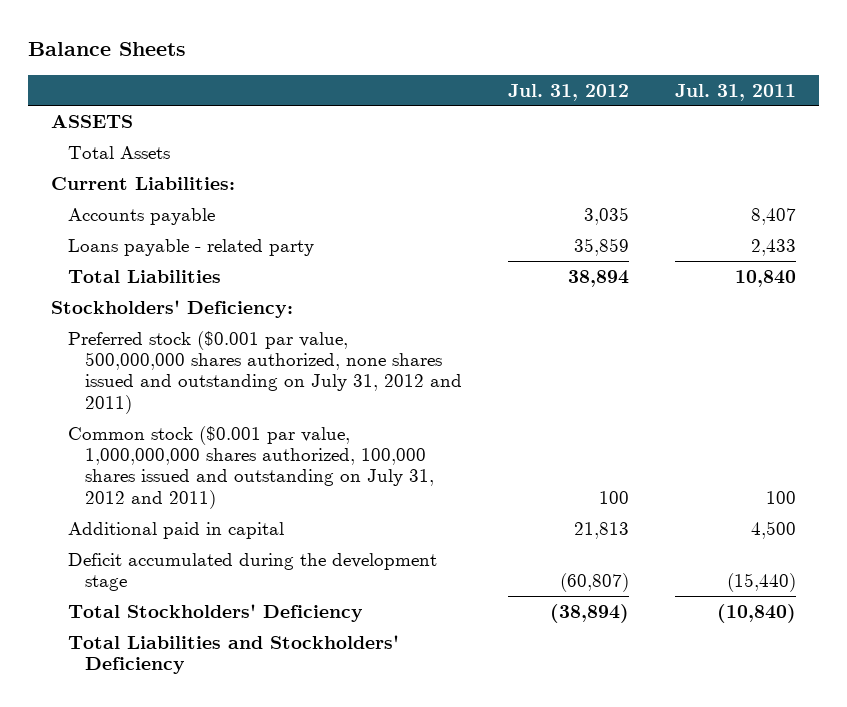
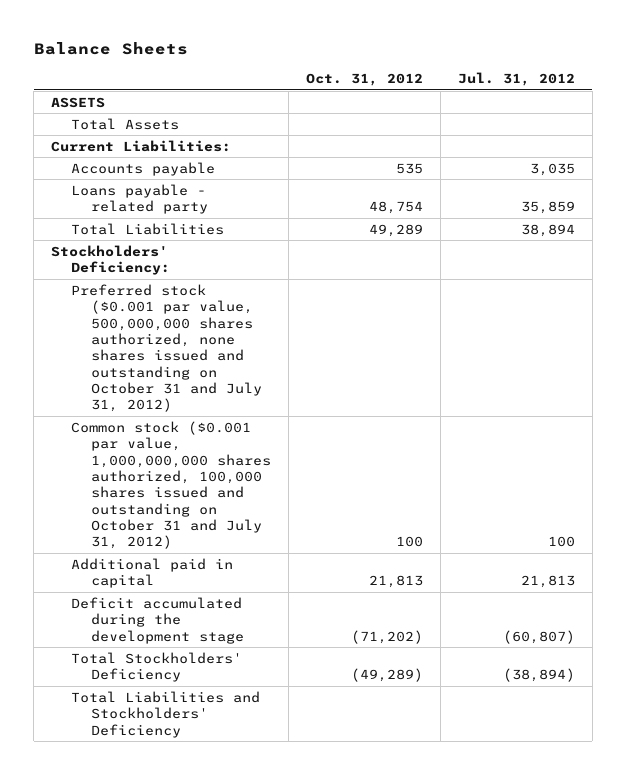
[675,83,797,101] Jul. 31, 2011 -> none
none -> [305,73,423,87] Oct. 31, 2012
[67,330,462,414] Preferred stock ($0.001 par value, 500,000,000 shares authorized, none shares issued and outstanding on July 31, 2012 and 2011) -> [71,283,262,413] Preferred stock ($0.001 par value, 500,000,000 shares authorized, none shares issued and outstanding on October 31 and July 31, 2012)
[67,425,434,509] Common stock ($0.001 par value, 1,000,000,000 shares authorized, 100,000 shares issued and outstanding on July 31, 2012 and 2011) -> [71,420,271,550] Common stock ($0.001 par value, 1,000,000,000 shares authorized, 100,000 shares issued and outstanding on October 31 and July 31, 2012)

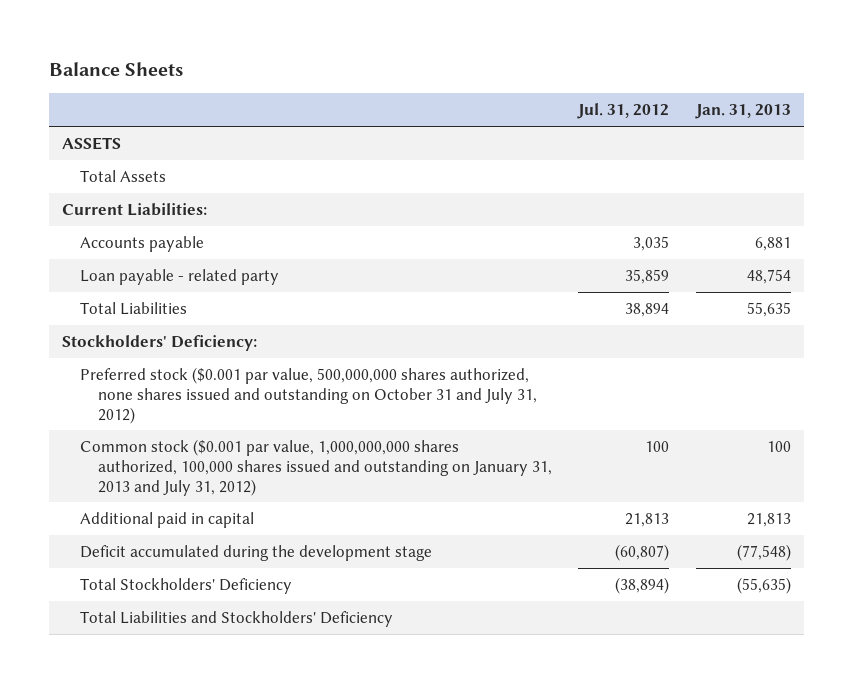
[305,73,423,87] Oct. 31, 2012 -> none
none -> [694,104,791,120] Jan. 31, 2013
[71,183,208,215] Loans payable - related party -> [80,269,280,286] Loan payable - related party
[71,420,271,550] Common stock ($0.001 par value, 1,000,000,000 shares authorized, 100,000 shares issued and outstanding on October 31 and July 31, 2012) -> [80,439,553,496] Common stock ($0.001 par value, 1,000,000,000 shares authorized, 100,000 shares issued and outstanding on January 31, 2013 and July 31, 2012)

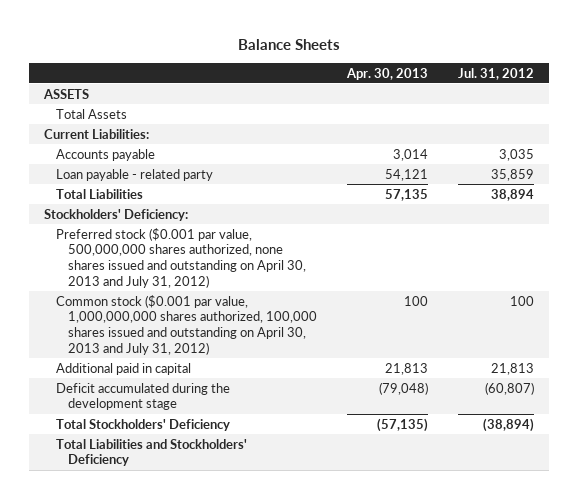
[694,104,791,120] Jan. 31, 2013 -> none
none -> [346,67,429,80] Apr. 30, 2013
[80,367,538,424] Preferred stock ($0.001 par value, 500,000,000 shares authorized, none shares issued and outstanding on October 31 and July 31, 2012) -> [56,227,307,289] Preferred stock ($0.001 par value, 500,000,000 shares authorized, none shares issued and outstanding on April 30, 2013 and July 31, 2012)
[80,439,553,496] Common stock ($0.001 par value, 1,000,000,000 shares authorized, 100,000 shares issued and outstanding on January 31, 2013 and July 31, 2012) -> [56,294,318,356] Common stock ($0.001 par value, 1,000,000,000 shares authorized, 100,000 shares issued and outstanding on April 30, 2013 and July 31, 2012)

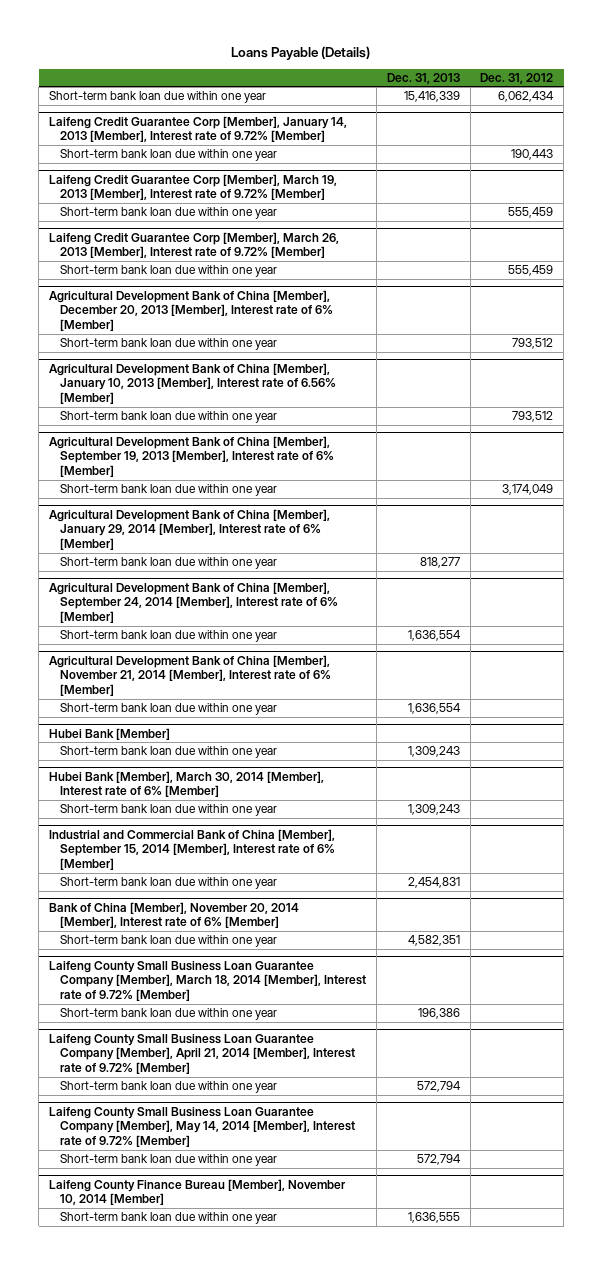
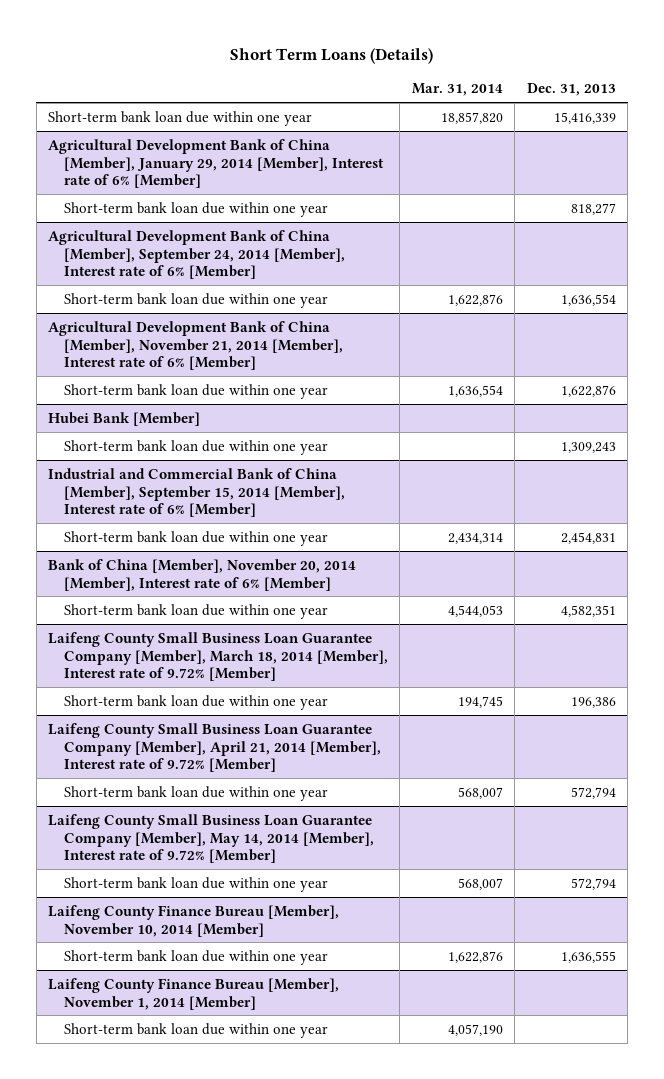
[231,45,371,60] Loans Payable (Details) -> [230,47,434,64] Short Term Loans (Details)
[480,72,554,84] Dec. 31, 2012 -> none
none -> [411,83,503,97] Mar. 31, 2014
[48,115,347,143] Laifeng Credit Guarantee Corp [Member], January 14, 2013 [Member], Interest rate of 9.72% [Member] -> none
[60,149,278,162] Short-term bank loan due within one year -> none
[48,173,337,201] Laifeng Credit Guarantee Corp [Member], March 19, 2013 [Member], Interest rate of 9.72% [Member] -> none
[60,207,278,220] Short-term bank loan due within one year -> none
[48,231,339,259] Laifeng Credit Guarantee Corp [Member], March 26, 2013 [Member], Interest rate of 9.72% [Member] -> none
[60,265,278,278] Short-term bank loan due within one year -> none
[48,289,334,332] Agricultural Development Bank of China [Member], December 20, 2013 [Member], Interest rate of 6% [Member] -> none
[60,338,278,351] Short-term bank loan due within one year -> none
[48,362,337,405] Agricultural Development Bank of China [Member], January 10, 2013 [Member], Interest rate of 6.56% [Member] -> none
[60,411,278,424] Short-term bank loan due within one year -> none
[48,435,335,478] Agricultural Development Bank of China [Member], September 19, 2013 [Member], Interest rate of 6% [Member] -> none
[60,484,278,497] Short-term bank loan due within one year -> none
[407,703,461,715] 1,636,554 -> [560,384,616,397] 1,622,876
[48,770,324,798] Hubei Bank [Member], March 30, 2014 [Member], Interest rate of 6% [Member] -> none
[60,804,278,817] Short-term bank loan due within one year -> none
none -> [48,977,340,1010] Laifeng County Finance Bureau [Member], November 1, 2014 [Member]
none -> [63,1022,328,1038] Short-term bank loan due within one year

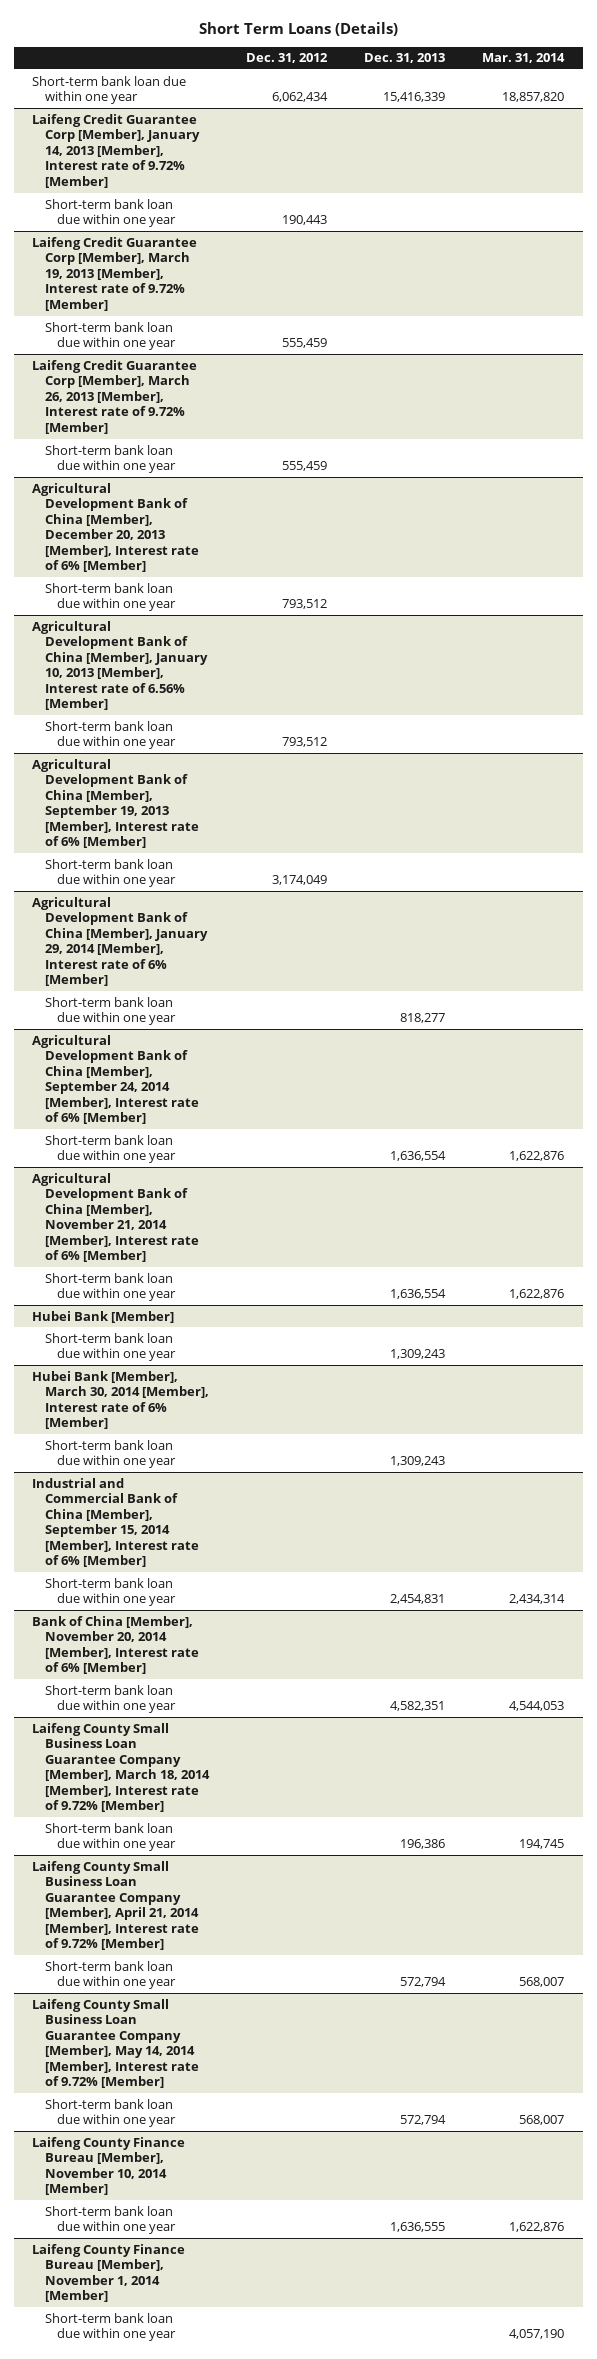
none -> [245,53,328,64] Dec. 31, 2012
none -> [32,113,200,188] Laifeng Credit Guarantee Corp [Member], January 14, 2013 [Member], Interest rate of 9.72% [Member]
none -> [44,198,176,228] Short-term bank loan due within one year
none -> [32,236,198,311] Laifeng Credit Guarantee Corp [Member], March 19, 2013 [Member], Interest rate of 9.72% [Member]
none -> [44,321,176,351] Short-term bank loan due within one year
none -> [32,359,198,434] Laifeng Credit Guarantee Corp [Member], March 26, 2013 [Member], Interest rate of 9.72% [Member]
none -> [44,444,176,474] Short-term bank loan due within one year
none -> [32,482,199,573] Agricultural Development Bank of China [Member], December 20, 2013 [Member], Interest rate of 6% [Member]
none -> [44,582,176,612] Short-term bank loan due within one year
none -> [32,620,208,711] Agricultural Development Bank of China [Member], January 10, 2013 [Member], Interest rate of 6.56% [Member]
none -> [44,720,176,750] Short-term bank loan due within one year
none -> [32,758,199,849] Agricultural Development Bank of China [Member], September 19, 2013 [Member], Interest rate of 6% [Member]
none -> [44,858,176,888] Short-term bank loan due within one year
[447,384,503,397] 1,636,554 -> [509,1289,565,1300] 1,622,876
[560,384,616,397] 1,622,876 -> [390,1289,447,1300] 1,636,554
none -> [32,1370,209,1430] Hubei Bank [Member], March 30, 2014 [Member], Interest rate of 6% [Member]
none -> [44,1439,176,1469] Short-term bank loan due within one year

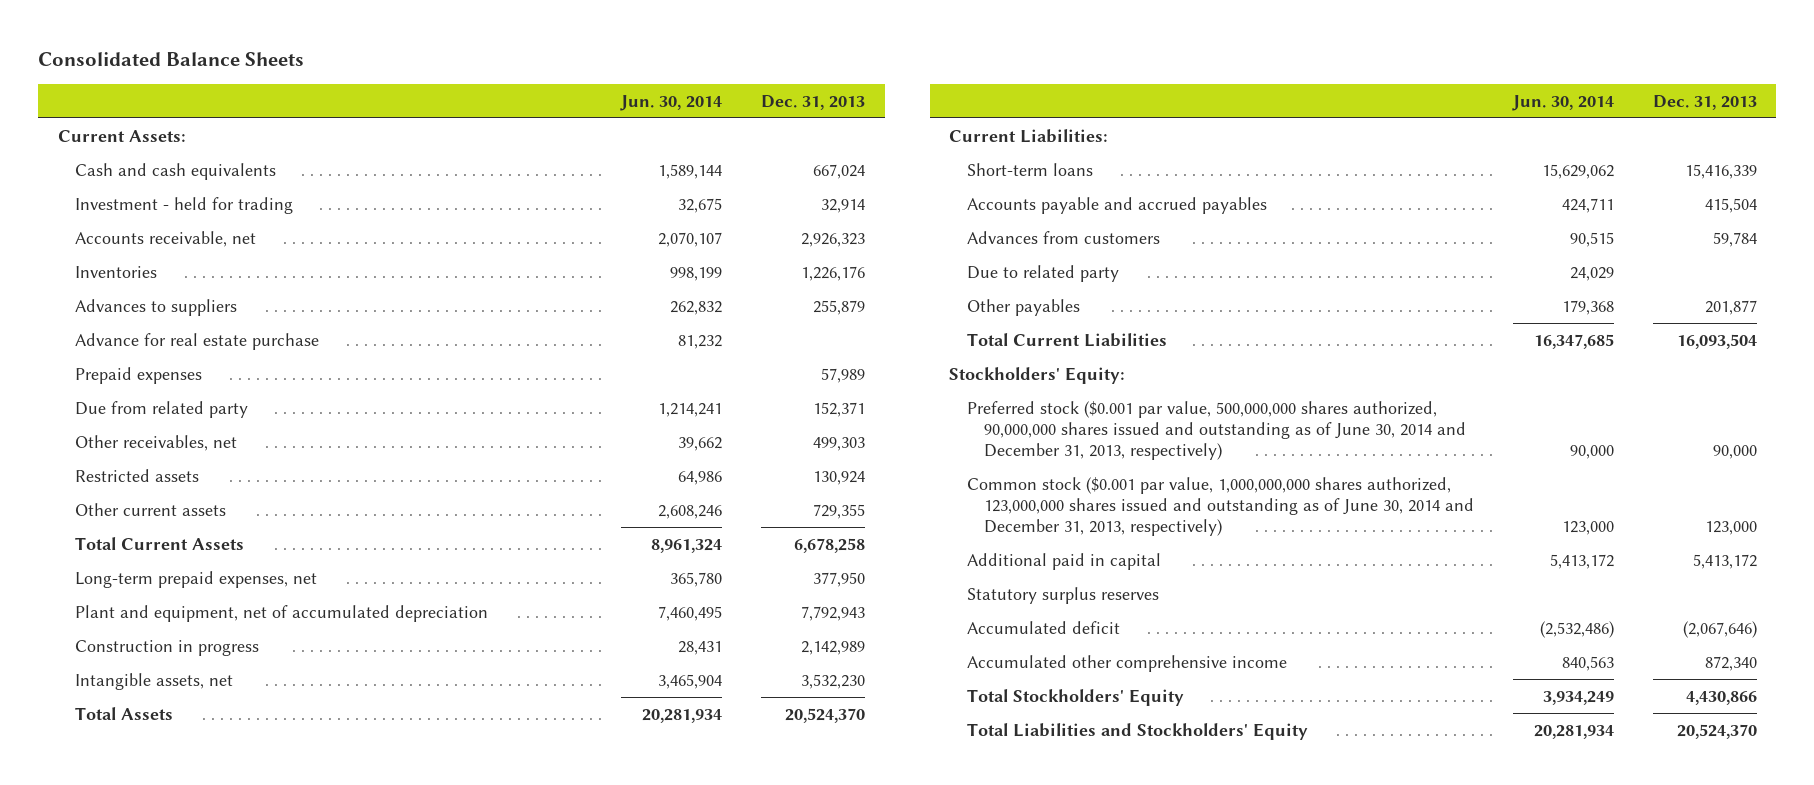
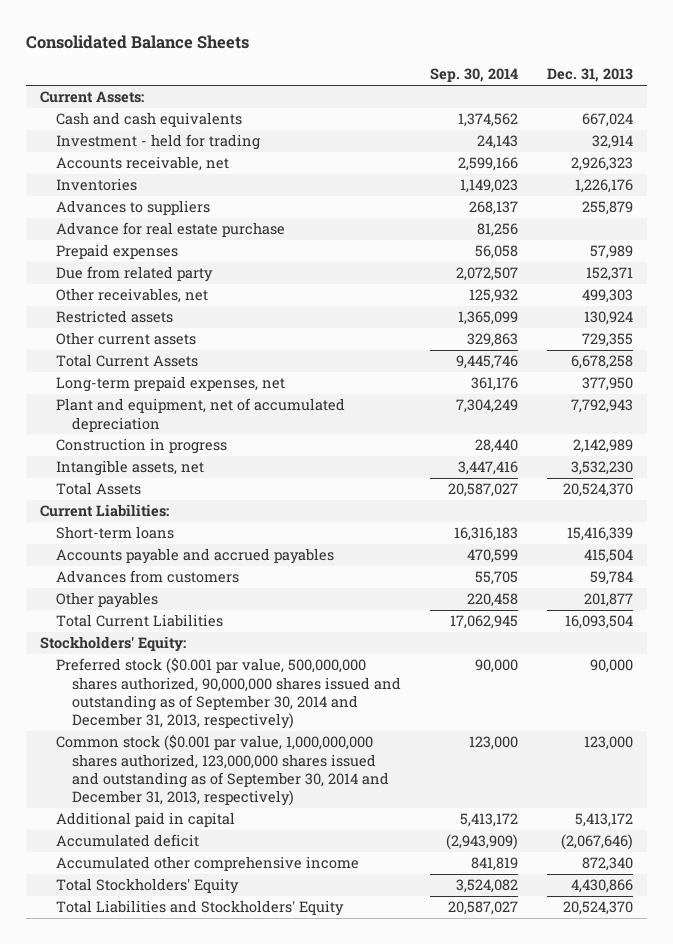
[620,94,723,111] Jun. 30, 2014 -> none
none -> [429,68,518,83] Sep. 30, 2014
[966,264,1119,282] Due to related party -> none
[966,400,1467,460] Preferred stock ($0.001 par value, 500,000,000 shares authorized, 90,000,000 shares issued and outstanding as of June 30, 2014 and December 31, 2013, respectively) -> [55,658,401,729] Preferred stock ($0.001 par value, 500,000,000 shares authorized, 90,000,000 shares issued and outstanding as of September 30, 2014 and December 31, 2013, respectively)
[966,476,1475,536] Common stock ($0.001 par value, 1,000,000,000 shares authorized, 123,000,000 shares issued and outstanding as of June 30, 2014 and December 31, 2013, respectively) -> [55,735,389,806] Common stock ($0.001 par value, 1,000,000,000 shares authorized, 123,000,000 shares issued and outstanding as of September 30, 2014 and December 31, 2013, respectively)
[966,586,1159,604] Statutory surplus reserves -> none

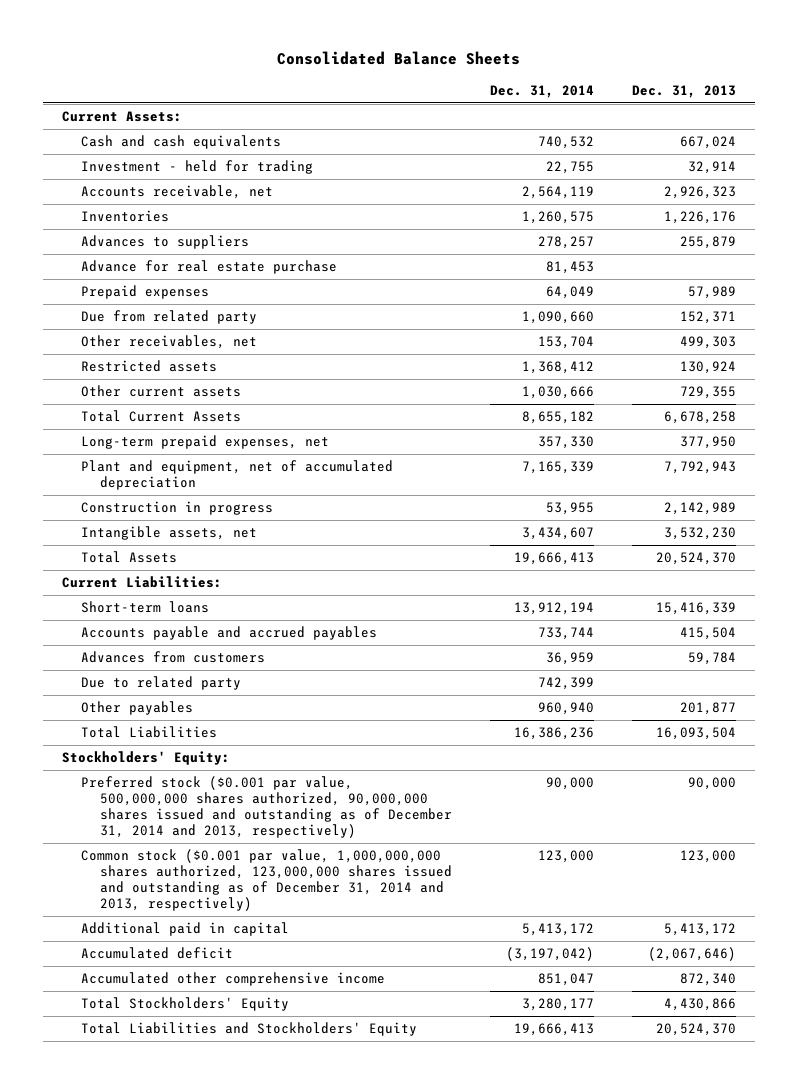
[429,68,518,83] Sep. 30, 2014 -> none
none -> [489,84,594,98] Dec. 31, 2014
none -> [81,676,242,691] Due to related party
[55,614,223,628] Total Current Liabilities -> [81,726,218,739] Total Liabilities
[55,658,401,729] Preferred stock ($0.001 par value, 500,000,000 shares authorized, 90,000,000 shares issued and outstanding as of September 30, 2014 and December 31, 2013, respectively) -> [81,776,452,839] Preferred stock ($0.001 par value, 500,000,000 shares authorized, 90,000,000 shares issued and outstanding as of December 31, 2014 and 2013, respectively)
[55,735,389,806] Common stock ($0.001 par value, 1,000,000,000 shares authorized, 123,000,000 shares issued and outstanding as of September 30, 2014 and December 31, 2013, respectively) -> [81,849,452,912] Common stock ($0.001 par value, 1,000,000,000 shares authorized, 123,000,000 shares issued and outstanding as of December 31, 2014 and 2013, respectively)

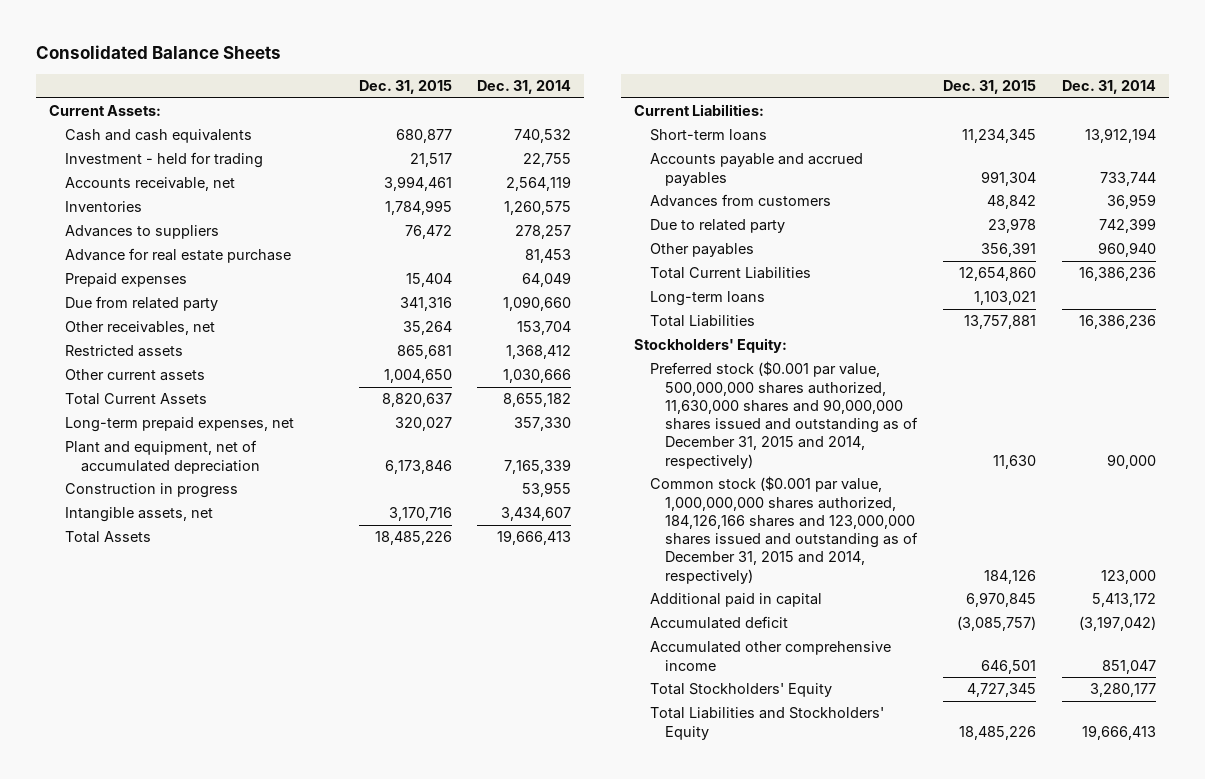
[631,84,736,98] Dec. 31, 2013 -> none
none -> [358,80,452,95] Dec. 31, 2015
none -> [649,267,811,280] Total Current Liabilities
none -> [649,291,765,307] Long-term loans
[81,776,452,839] Preferred stock ($0.001 par value, 500,000,000 shares authorized, 90,000,000 shares issued and outstanding as of December 31, 2014 and 2013, respectively) -> [649,361,919,469] Preferred stock ($0.001 par value, 500,000,000 shares authorized, 11,630,000 shares and 90,000,000 shares issued and outstanding as of December 31, 2015 and 2014, respectively)
[81,849,452,912] Common stock ($0.001 par value, 1,000,000,000 shares authorized, 123,000,000 shares issued and outstanding as of December 31, 2014 and 2013, respectively) -> [649,476,919,584] Common stock ($0.001 par value, 1,000,000,000 shares authorized, 184,126,166 shares and 123,000,000 shares issued and outstanding as of December 31, 2015 and 2014, respectively)

